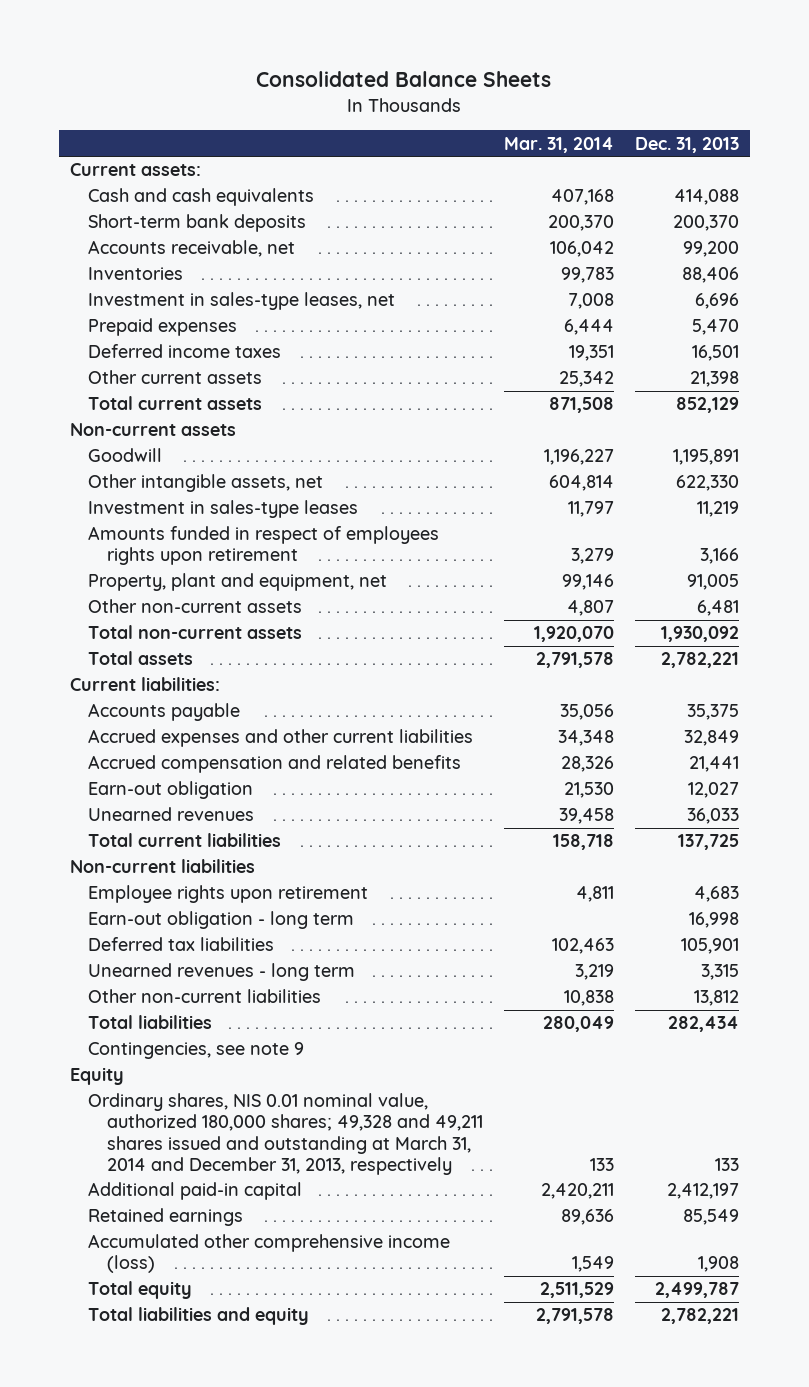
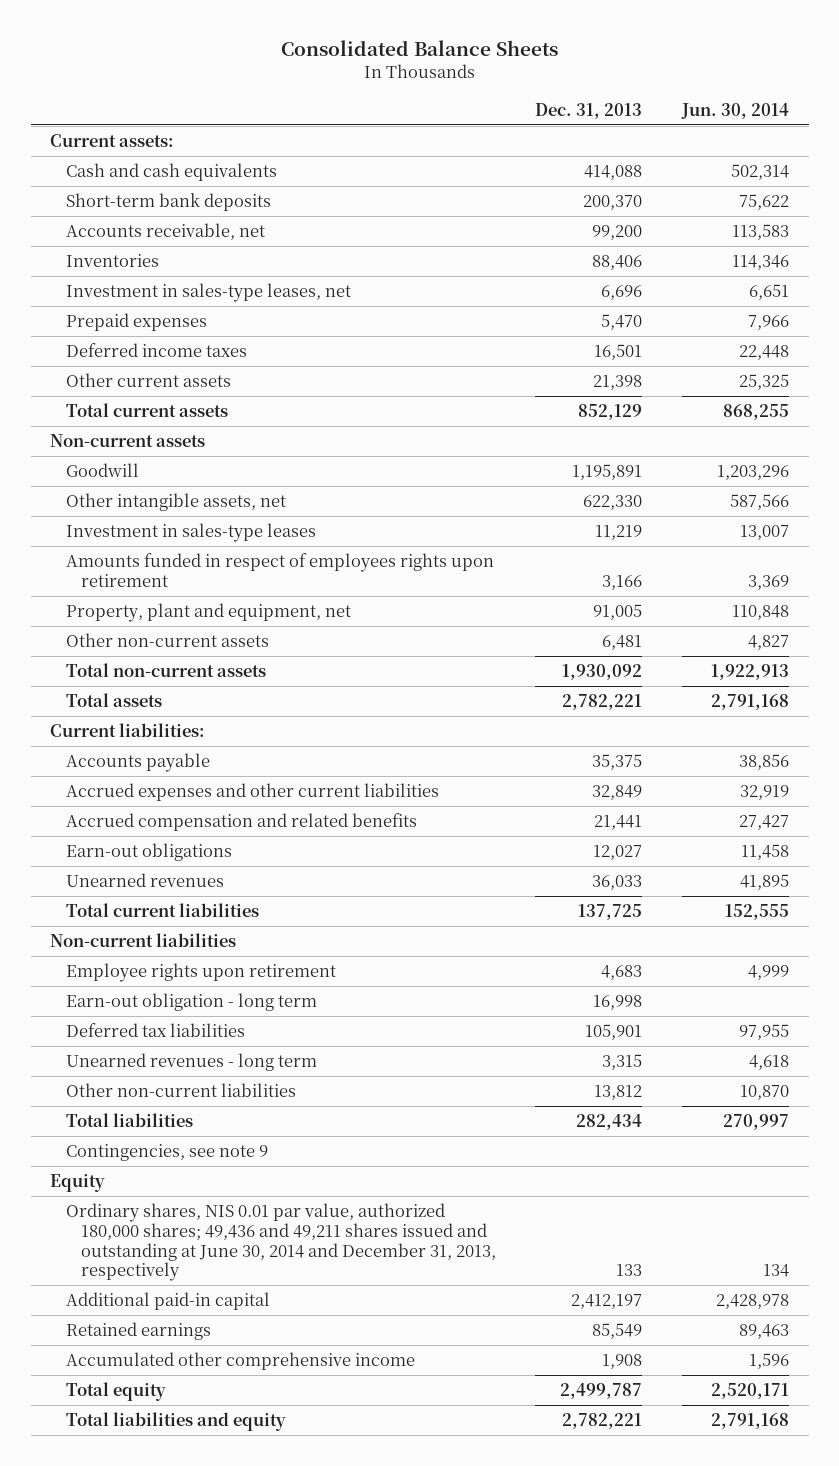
[503,136,614,153] Mar. 31, 2014 -> none
none -> [680,102,789,119] Jun. 30, 2014
[88,781,254,800] Earn-out obligation -> [65,843,232,862] Earn-out obligations
[88,1093,483,1175] Ordinary shares, NIS 0.01 nominal value, authorized 180,000 shares; 49,328 and 49,211 shares issued and outstanding at March 31, 2014 and December 31, 2013, respectively -> [65,1203,496,1282] Ordinary shares, NIS 0.01 par value, authorized 180,000 shares; 49,436 and 49,211 shares issued and outstanding at June 30, 2014 and December 31, 2013, respectively
[88,1234,451,1274] Accumulated other comprehensive income (loss) -> [65,1352,415,1371] Accumulated other comprehensive income

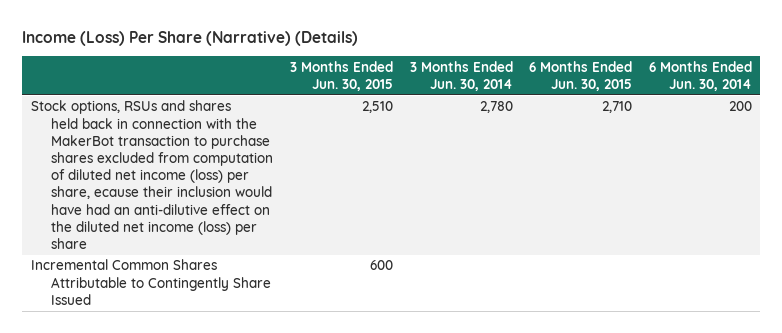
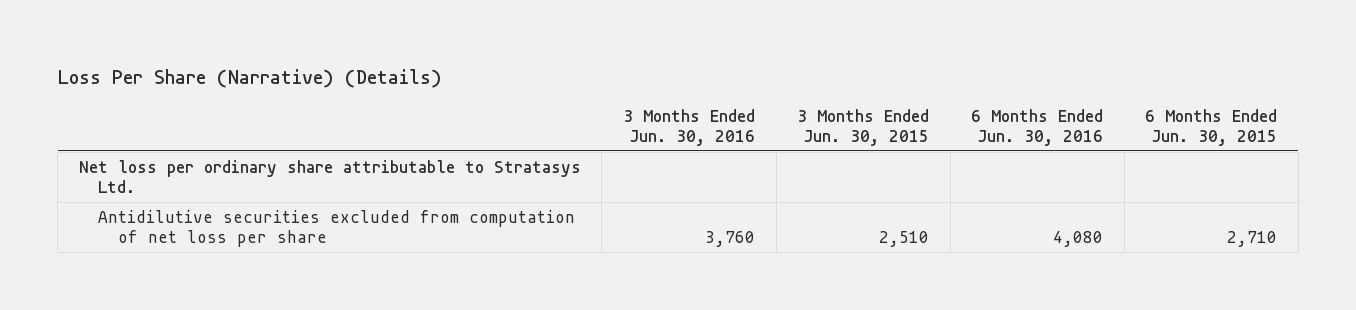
[22,30,359,46] Income (Loss) Per Share (Narrative) (Details) -> [57,69,442,89] Loss Per Share (Narrative) (Details)
[409,60,513,91] 3 Months Ended Jun. 30, 2014 -> none
[648,60,752,91] 6 Months Ended Jun. 30, 2014 -> none
none -> [622,108,755,147] 3 Months Ended Jun. 30, 2016
none -> [971,108,1104,147] 6 Months Ended Jun. 30, 2016
[30,259,272,305] Incremental Common Shares Attributable to Contingently Share Issued -> none
none -> [78,159,581,193] Net loss per ordinary share attributable to Stratasys Ltd.
[30,100,274,249] Stock options, RSUs and shares held back in connection with the MakerBot transaction to purchase shares excluded from computation of diluted net income (loss) per share, ecause their inclusion would have had an anti-dilutive effect on the diluted net income (loss) per share -> [98,209,576,247] Antidilutive securities excluded from computation of net loss per share

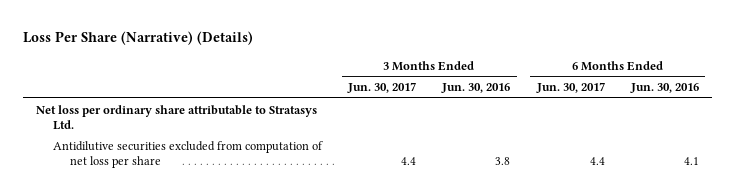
[797,108,930,147] 3 Months Ended Jun. 30, 2015 -> none
[1145,108,1278,147] 6 Months Ended Jun. 30, 2015 -> none
none -> [347,82,417,94] Jun. 30, 2017
none -> [535,82,605,94] Jun. 30, 2017
[704,230,755,247] 3,760 -> [495,156,511,165] 3.8
[1053,230,1104,247] 4,080 -> [683,156,699,165] 4.1

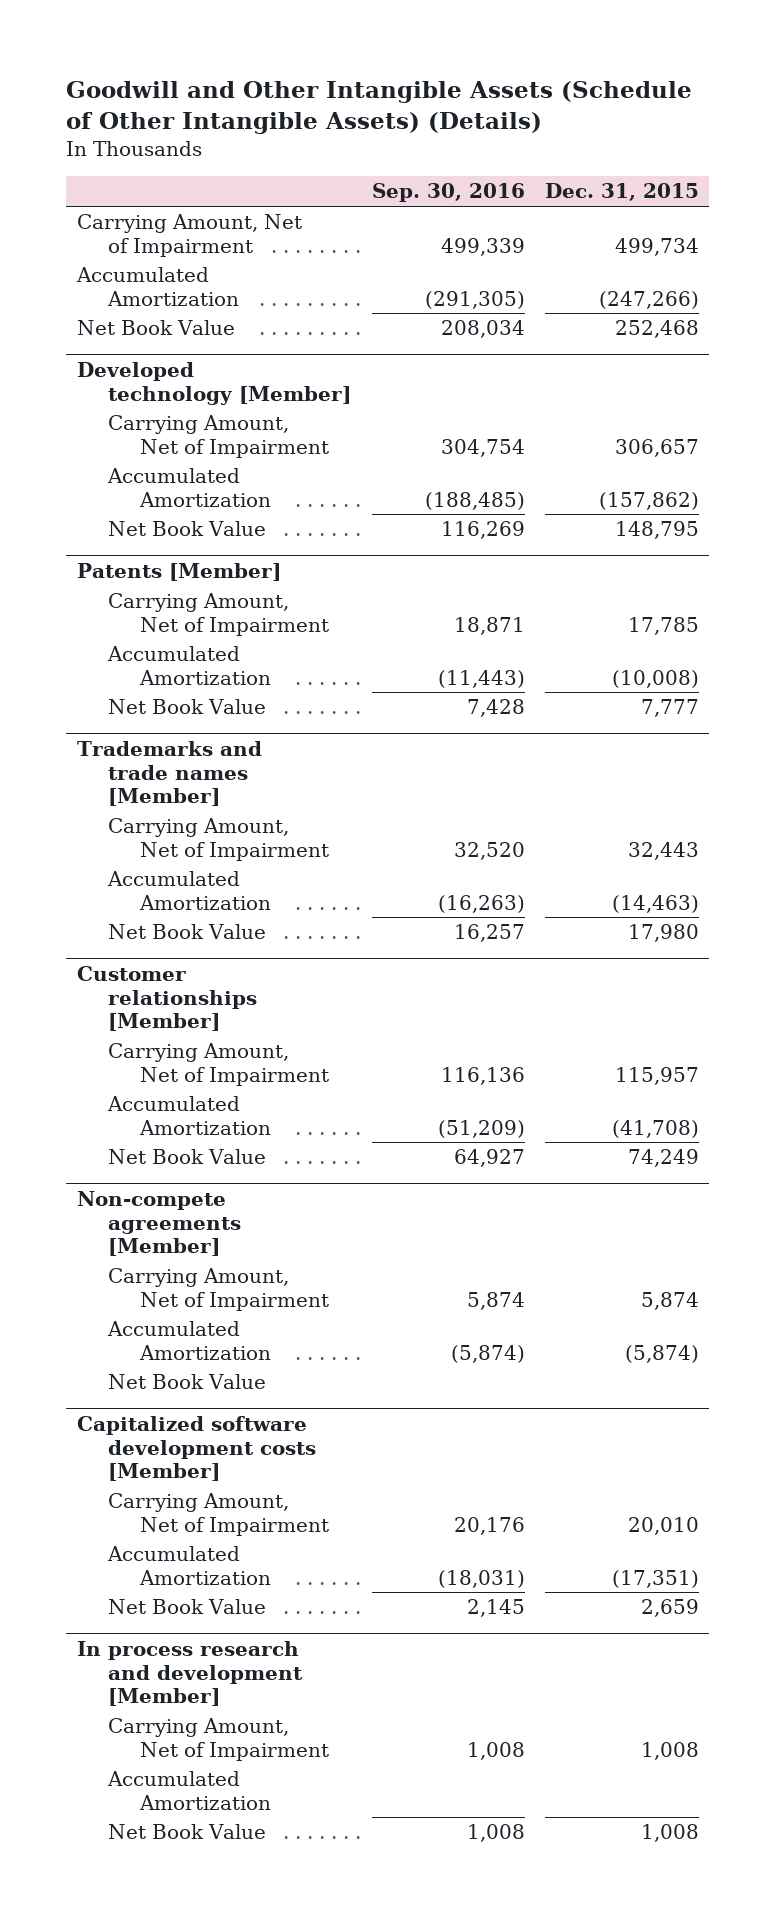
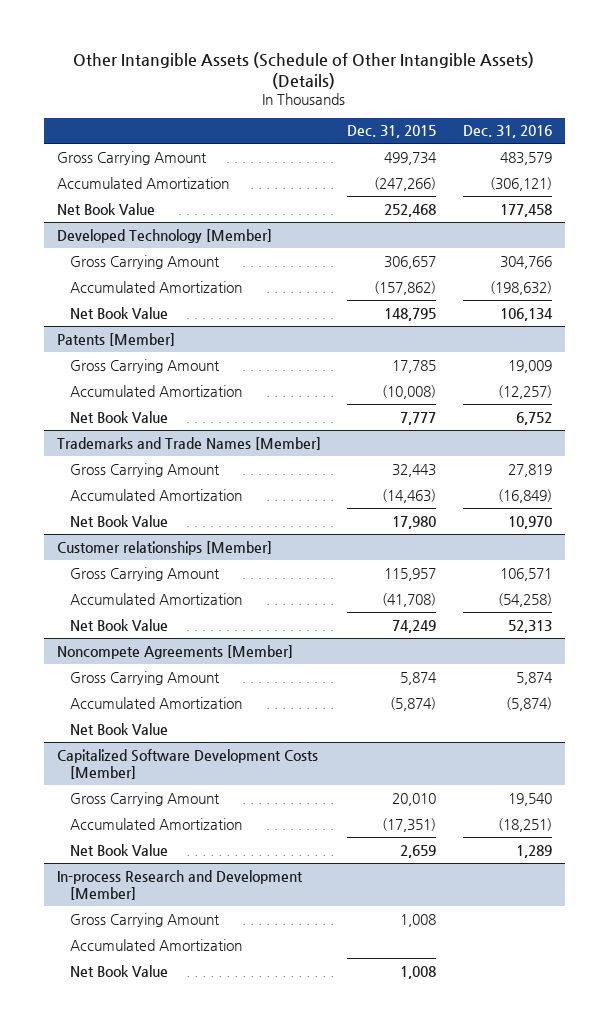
[66,80,693,134] Goodwill and Other Intangible Assets (Schedule of Other Intangible Assets) (Details) -> [73,51,535,89] Other Intangible Assets (Schedule of Other Intangible Assets) (Details)
[371,183,525,203] Sep. 30, 2016 -> none
none -> [462,125,552,139] Dec. 31, 2016
[76,214,302,257] Carrying Amount, Net of Impairment -> [56,150,207,165] Gross Carrying Amount
[76,362,352,405] Developed technology [Member] -> [56,228,272,243] Developed Technology [Member]
[108,415,329,458] Carrying Amount, Net of Impairment -> [70,254,221,269] Gross Carrying Amount
[108,593,329,636] Carrying Amount, Net of Impairment -> [70,358,221,373] Gross Carrying Amount
[76,741,262,806] Trademarks and trade names [Member] -> [56,436,321,450] Trademarks and Trade Names [Member]
[108,818,329,861] Carrying Amount, Net of Impairment -> [70,462,221,477] Gross Carrying Amount
[108,1043,329,1086] Carrying Amount, Net of Impairment -> [70,566,221,581] Gross Carrying Amount
[76,1191,242,1256] Non-compete agreements [Member] -> [56,644,293,659] Noncompete Agreements [Member]
[108,1268,329,1311] Carrying Amount, Net of Impairment -> [70,670,221,685] Gross Carrying Amount
[108,1493,329,1536] Carrying Amount, Net of Impairment -> none
[76,1416,317,1481] Capitalized software development costs [Member] -> [56,748,318,779] Capitalized Software Development Costs [Member]
none -> [70,791,221,806] Gross Carrying Amount
[108,1718,329,1761] Carrying Amount, Net of Impairment -> none
[76,1641,304,1706] In process research and development [Member] -> [56,869,303,900] In-process Research and Development [Member]
none -> [70,912,221,927] Gross Carrying Amount

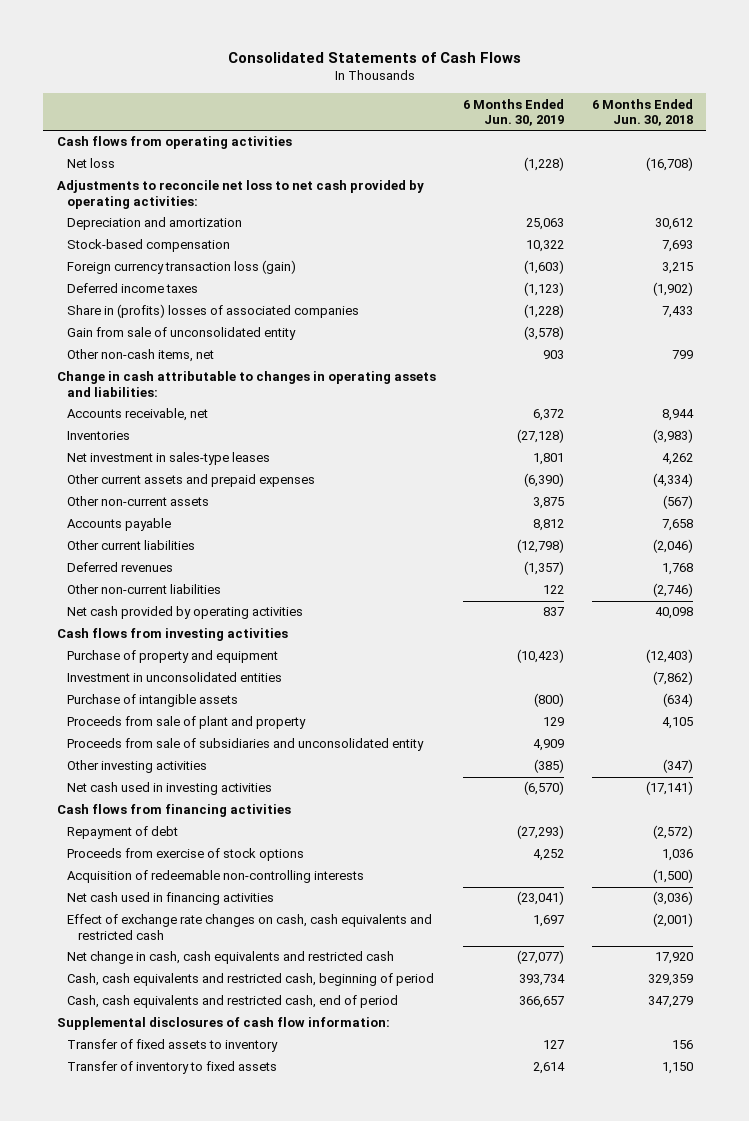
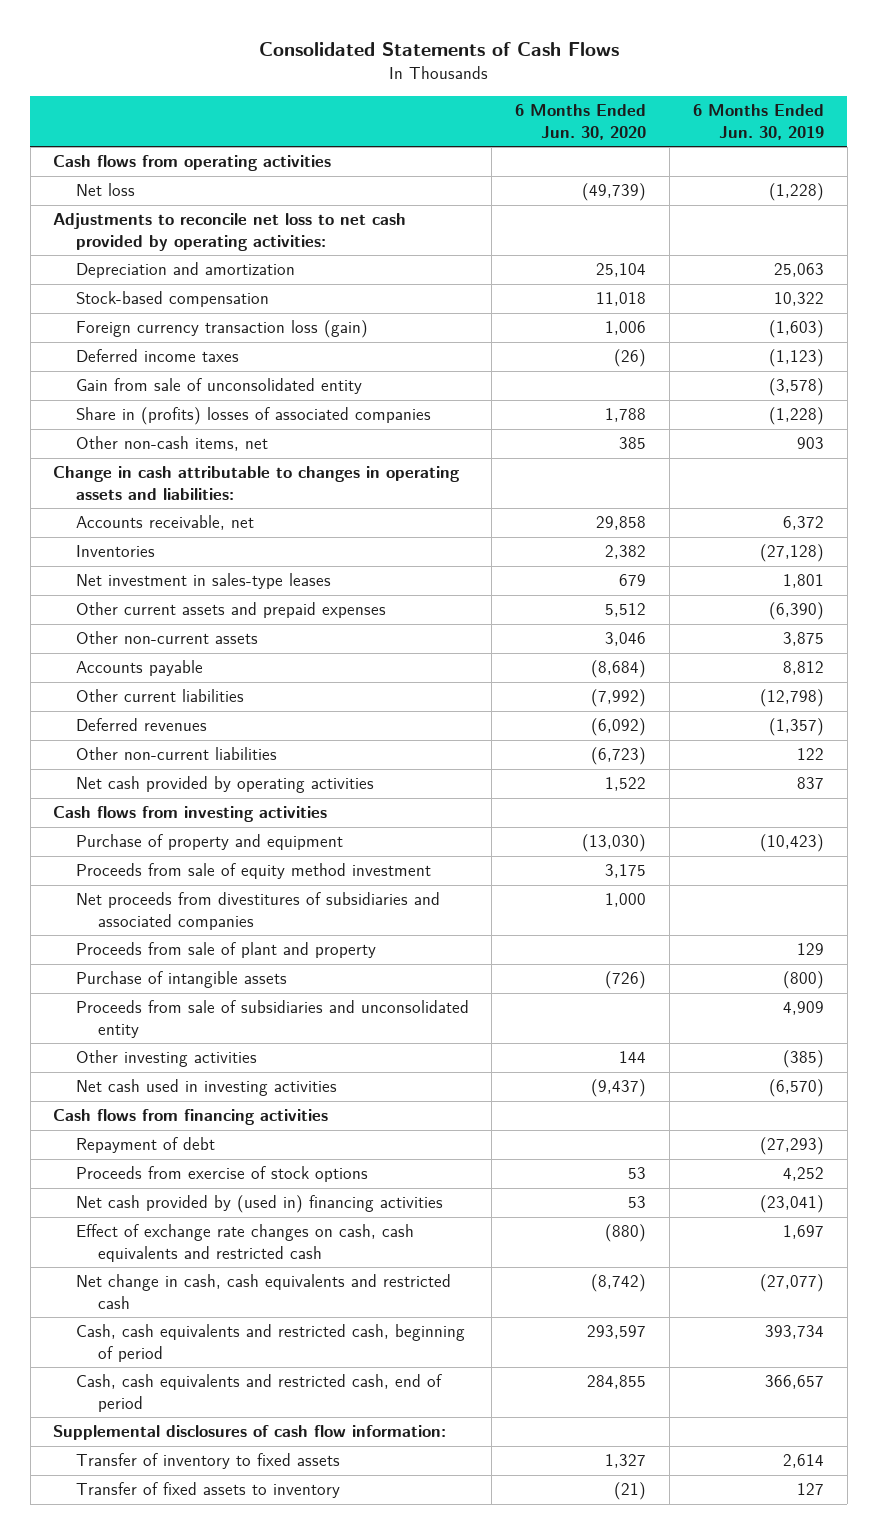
[591,98,693,127] 6 Months Ended Jun. 30, 2018 -> none
none -> [515,104,647,141] 6 Months Ended Jun. 30, 2020
[67,304,360,319] Share in (profits) losses of associated companies -> [75,407,431,426] Share in (profits) losses of associated companies
[67,672,283,683] Investment in unconsolidated entities -> none
none -> [75,863,431,880] Proceeds from sale of equity method investment
none -> [75,892,440,930] Net proceeds from divestitures of subsidiaries and associated companies
[67,694,239,708] Purchase of intangible assets -> [75,971,287,989] Purchase of intangible assets
[67,870,365,884] Acquisition of redeemable non-controlling interests -> none
[67,892,275,906] Net cash used in financing activities -> [75,1195,443,1214] Net cash provided by (used in) financing activities
[67,1039,279,1053] Transfer of fixed assets to inventory -> [75,1482,340,1499] Transfer of fixed assets to inventory

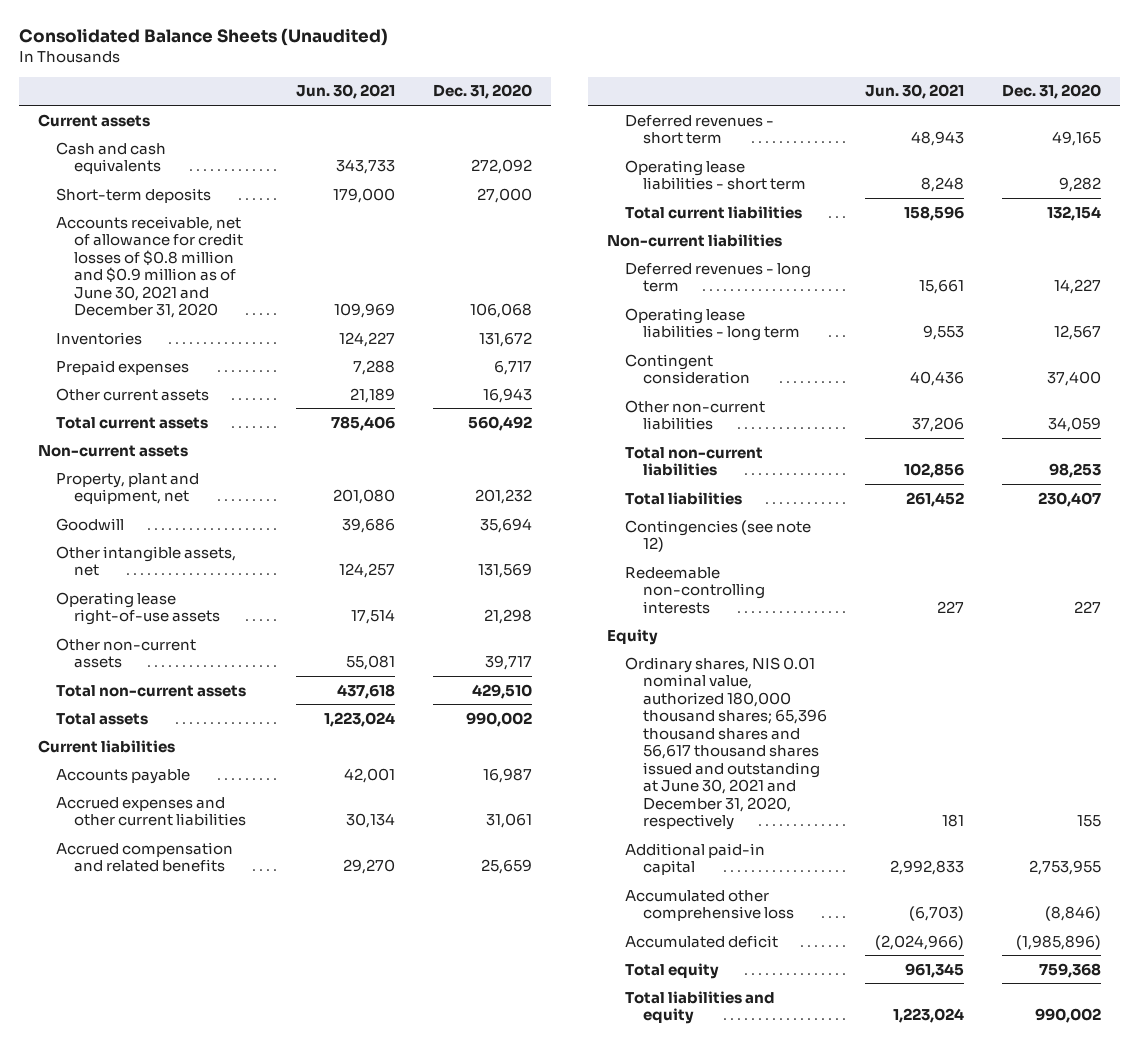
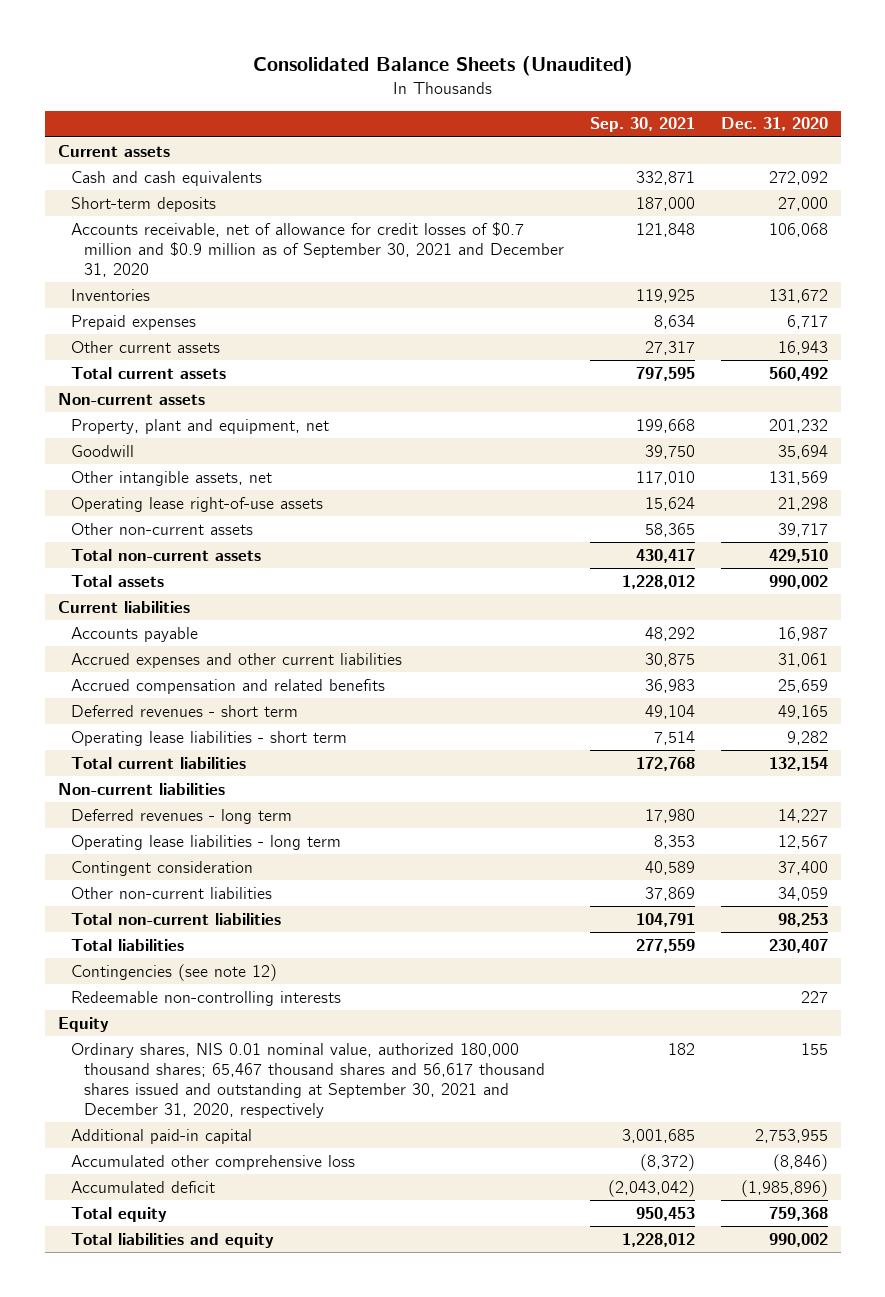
[296,84,396,100] Jun. 30, 2021 -> none
none -> [589,117,695,133] Sep. 30, 2021
[56,215,244,319] Accounts receivable, net of allowance for credit losses of $0.8 million and $0.9 million as of June 30, 2021 and December 31, 2020 -> [70,221,564,277] Accounts receivable, net of allowance for credit losses of $0.7 million and $0.9 million as of September 30, 2021 and December 31, 2020
[625,656,828,831] Ordinary shares, NIS 0.01 nominal value, authorized 180,000 thousand shares; 65,396 thousand shares and 56,617 thousand shares issued and outstanding at June 30, 2021 and December 31, 2020, respectively -> [70,1042,545,1118] Ordinary shares, NIS 0.01 nominal value, authorized 180,000 thousand shares; 65,467 thousand shares and 56,617 thousand shares issued and outstanding at September 30, 2021 and December 31, 2020, respectively

